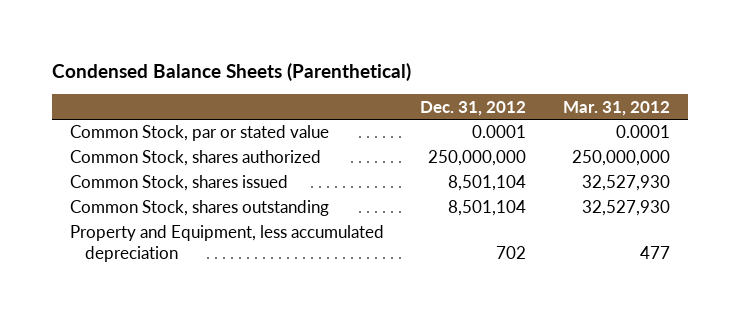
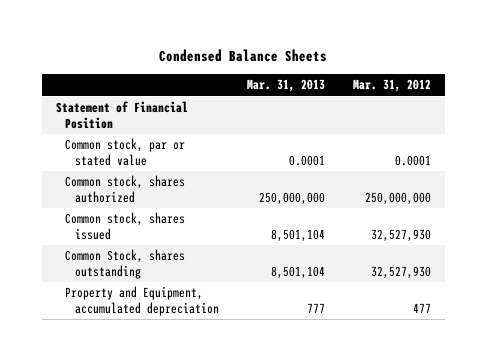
[51,62,411,81] Condensed Balance Sheets (Parenthetical) -> [159,49,328,63] Condensed Balance Sheets
[420,100,527,116] Dec. 31, 2012 -> none
none -> [246,79,325,93] Mar. 31, 2013
none -> [55,101,188,129] Statement of Financial Position
[70,125,330,142] Common Stock, par or stated value -> [65,138,186,166] Common stock, par or stated value
[70,150,322,167] Common Stock, shares authorized -> [65,175,186,203] Common stock, shares authorized
[70,175,289,192] Common Stock, shares issued -> [65,212,186,240] Common stock, shares issued
[70,225,385,262] Property and Equipment, less accumulated depreciation -> [65,286,219,316] Property and Equipment, accumulated depreciation

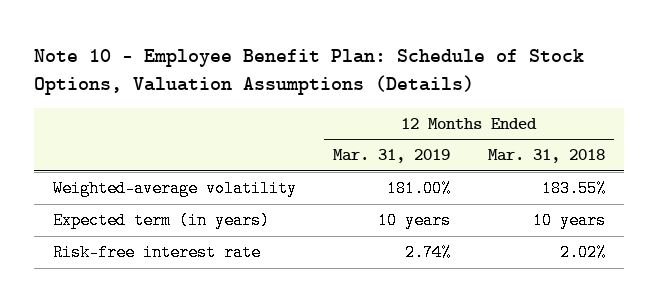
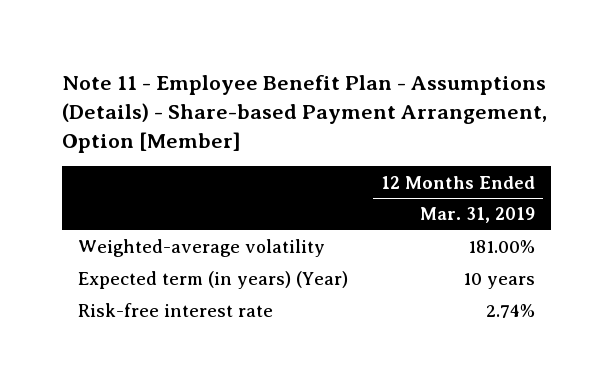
[34,48,585,95] Note 10 - Employee Benefit Plan: Schedule of Stock Options, Valuation Assumptions (Details) -> [61,75,547,153] Note 11 - Employee Benefit Plan - Assumptions (Details) - Share-based Payment Arrangement, Option [Member]
[487,149,605,164] Mar. 31, 2018 -> none
[52,212,270,230] Expected term (in years) -> [78,271,349,290] Expected term (in years) (Year)

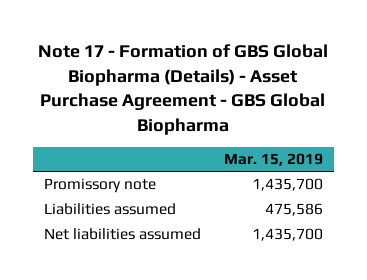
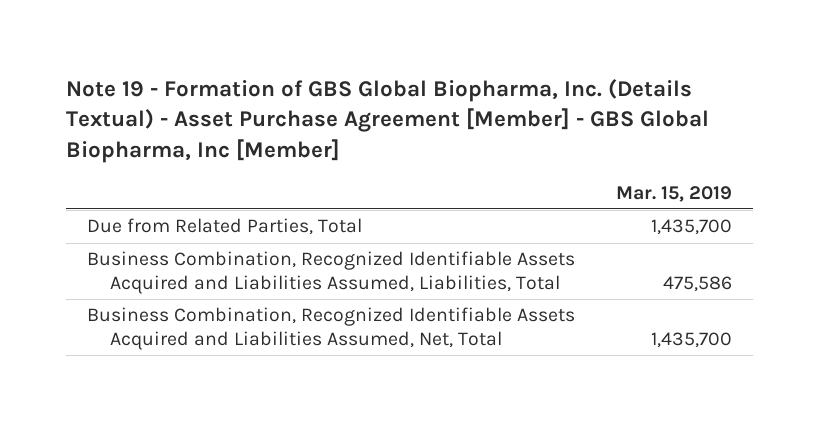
[38,44,329,135] Note 17 - Formation of GBS Global Biopharma (Details) - Asset Purchase Agreement - GBS Global Biopharma -> [65,79,709,163] Note 19 - Formation of GBS Global Biopharma, Inc. (Details Textual) - Asset Purchase Agreement [Member] - GBS Global Biopharma, Inc [Member]
[44,178,157,194] Promissory note -> [86,218,362,236] Due from Related Parties, Total
[44,203,177,216] Liabilities assumed -> [86,251,575,294] Business Combination, Recognized Identifiable Assets Acquired and Liabilities Assumed, Liabilities, Total
[44,228,202,241] Net liabilities assumed -> [86,307,575,350] Business Combination, Recognized Identifiable Assets Acquired and Liabilities Assumed, Net, Total

